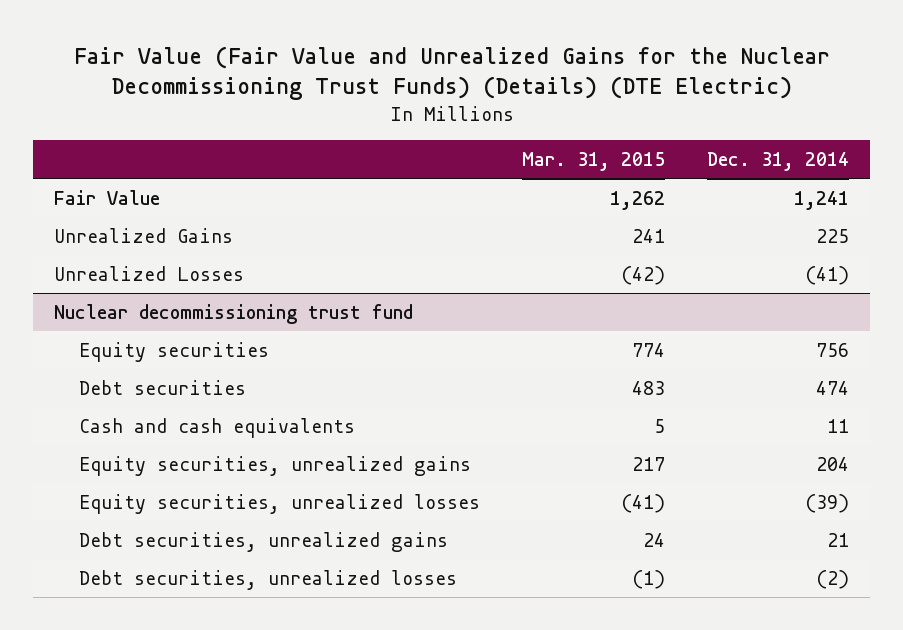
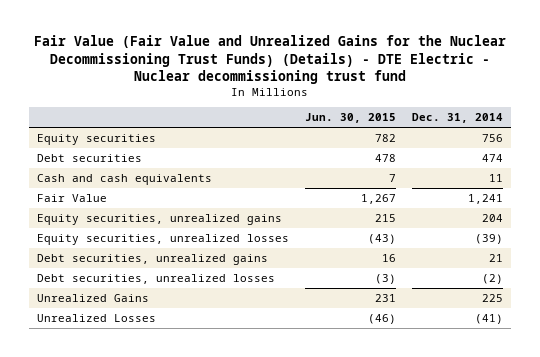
[73,45,830,101] Fair Value (Fair Value and Unrealized Gains for the Nuclear Decommissioning Trust Funds) (Details) (DTE Electric) -> [33,35,506,85] Fair Value (Fair Value and Unrealized Gains for the Nuclear Decommissioning Trust Funds) (Details) - DTE Electric - Nuclear decommissioning trust fund
[522,152,666,172] Mar. 31, 2015 -> none
none -> [304,113,396,124] Jun. 30, 2015
[54,303,414,324] Nuclear decommissioning trust fund -> none
[54,189,161,205] Fair Value -> [37,193,108,202] Fair Value
[54,227,234,243] Unrealized Gains -> [37,293,150,302] Unrealized Gains
[54,265,245,281] Unrealized Losses -> [37,313,157,322] Unrealized Losses

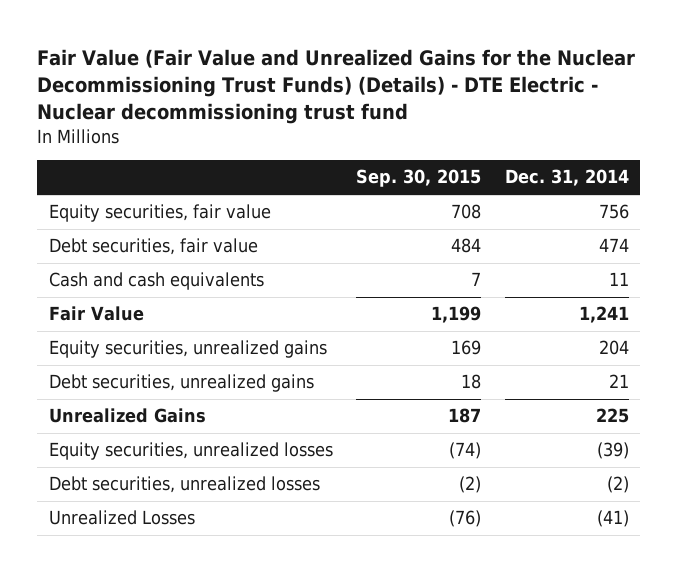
[304,113,396,124] Jun. 30, 2015 -> none
none -> [356,169,482,188] Sep. 30, 2015
[37,133,157,145] Equity securities -> [49,204,272,223] Equity securities, fair value
[37,153,143,162] Debt securities -> [49,238,259,256] Debt securities, fair value
[37,233,290,245] Equity securities, unrealized losses -> [49,442,334,461] Equity securities, unrealized losses
[37,273,276,284] Debt securities, unrealized losses -> [49,476,321,494] Debt securities, unrealized losses

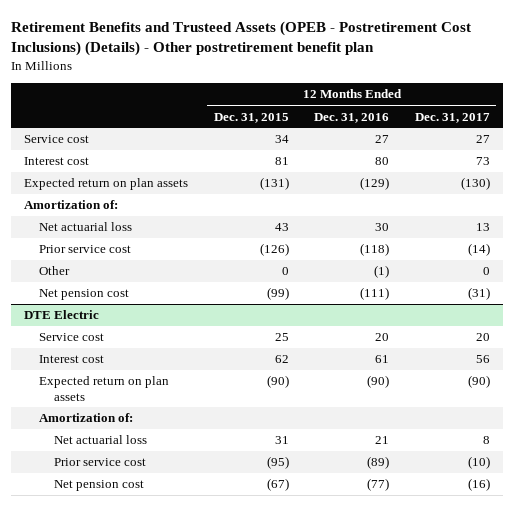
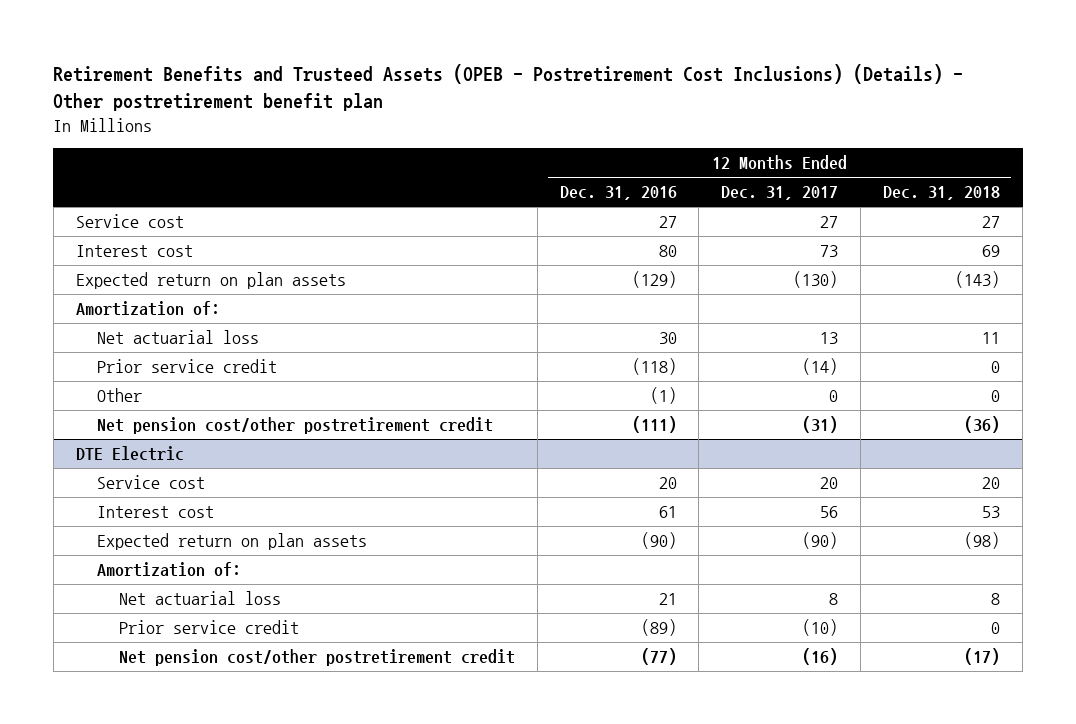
[213,112,289,123] Dec. 31, 2015 -> none
none -> [883,186,1001,201] Dec. 31, 2018
[39,245,132,254] Prior service cost -> [97,359,278,374] Prior service credit
[39,289,130,301] Net pension cost -> [97,417,494,435] Net pension cost/other postretirement credit
[54,458,147,467] Prior service cost -> [118,620,299,635] Prior service credit
[54,480,145,492] Net pension cost -> [118,649,515,667] Net pension cost/other postretirement credit

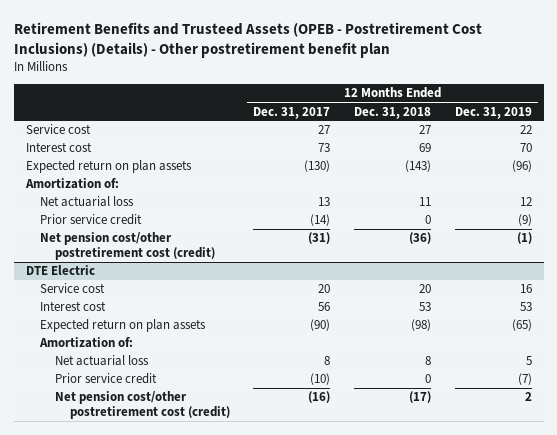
[559,186,677,201] Dec. 31, 2016 -> none
none -> [454,106,532,119] Dec. 31, 2019
[97,388,143,403] Other -> none
[97,417,494,435] Net pension cost/other postretirement credit -> [40,232,215,261] Net pension cost/other postretirement cost (credit)
[118,649,515,667] Net pension cost/other postretirement credit -> [54,391,230,420] Net pension cost/other postretirement cost (credit)

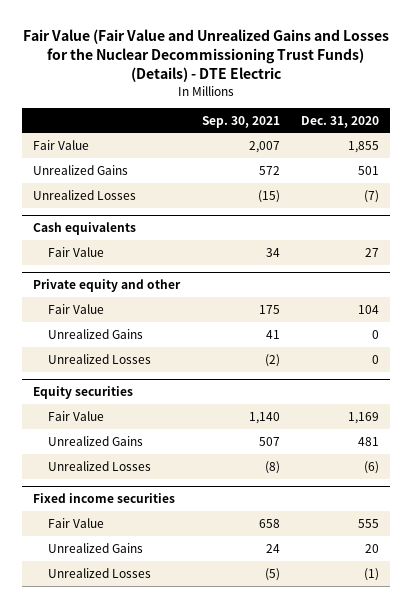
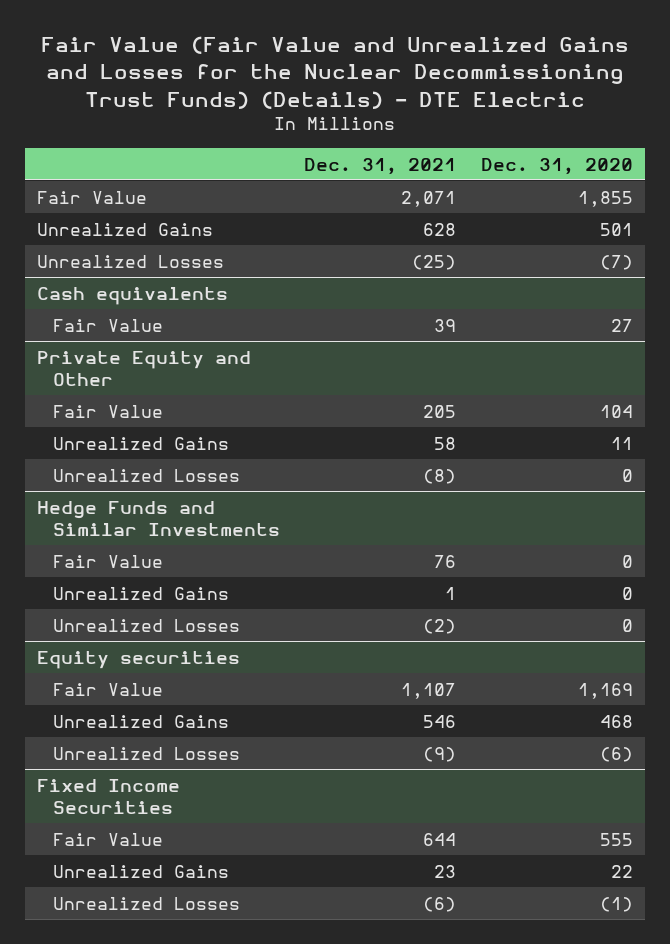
[201,115,280,128] Sep. 30, 2021 -> none
none -> [304,157,457,175] Dec. 31, 2021
[32,279,181,293] Private equity and other -> [37,350,252,386] Private Equity and Other
none -> [52,436,229,450] Unrealized Gains
none -> [52,468,240,482] Unrealized Losses
none -> [37,500,280,536] Hedge Funds and Similar Investments
none -> [52,554,163,568] Fair Value
[358,436,380,446] 481 -> [599,714,633,728] 468
[32,493,175,504] Fixed income securities -> [37,778,181,814] Fixed Income Securities
[365,543,380,553] 20 -> [610,864,633,878] 22

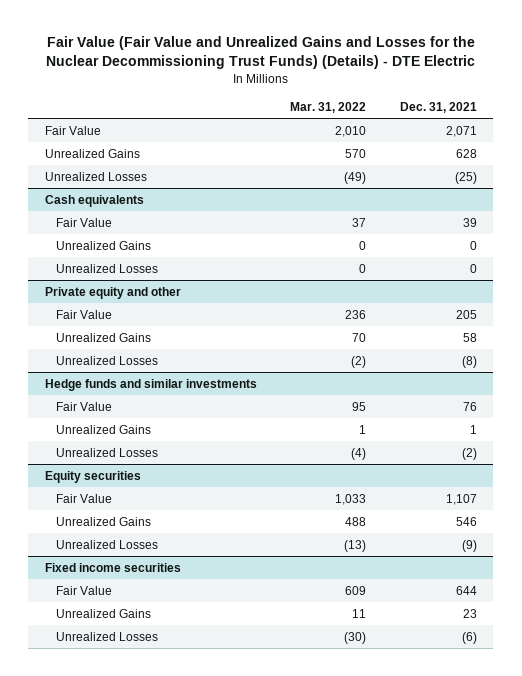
[480,157,633,175] Dec. 31, 2020 -> none
none -> [290,102,367,114] Mar. 31, 2022
none -> [56,240,152,250] Unrealized Gains
none -> [56,263,159,273] Unrealized Losses
[37,350,252,386] Private Equity and Other -> [45,286,182,299] Private equity and other
[37,500,280,536] Hedge Funds and Similar Investments -> [45,378,258,391] Hedge funds and similar investments
[37,778,181,814] Fixed Income Securities -> [45,562,182,572] Fixed income securities

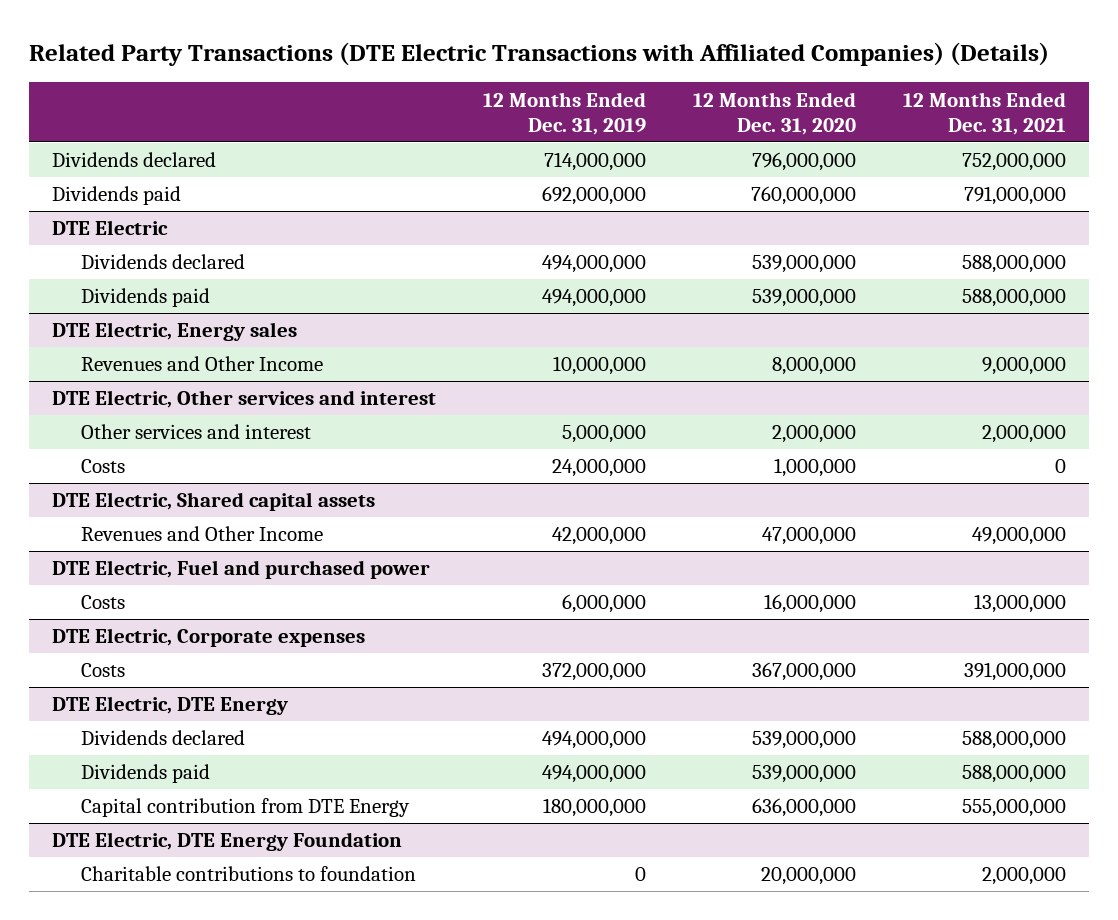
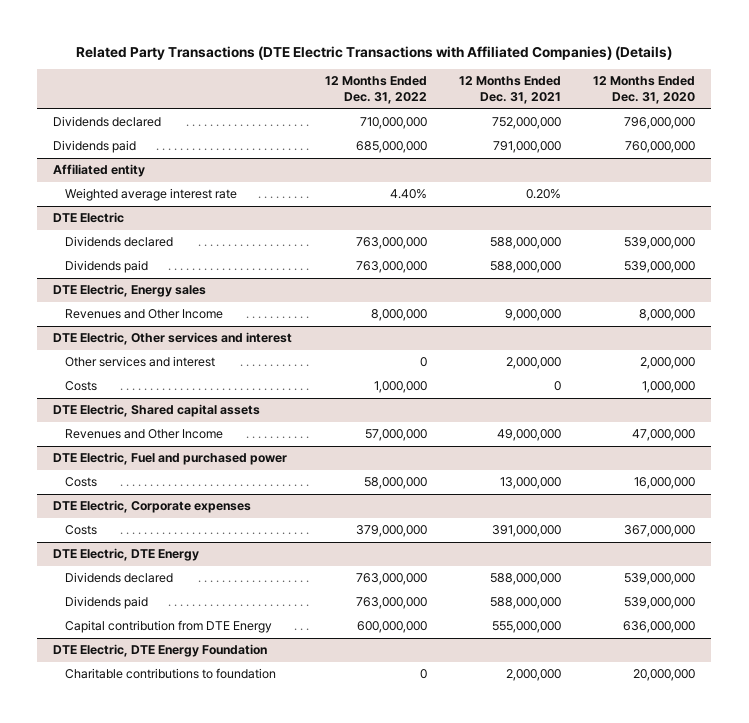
[482,91,646,136] 12 Months Ended Dec. 31, 2019 -> none
none -> [324,76,427,105] 12 Months Ended Dec. 31, 2022
none -> [53,164,146,178] Affiliated entity
none -> [65,188,238,202] Weighted average interest rate

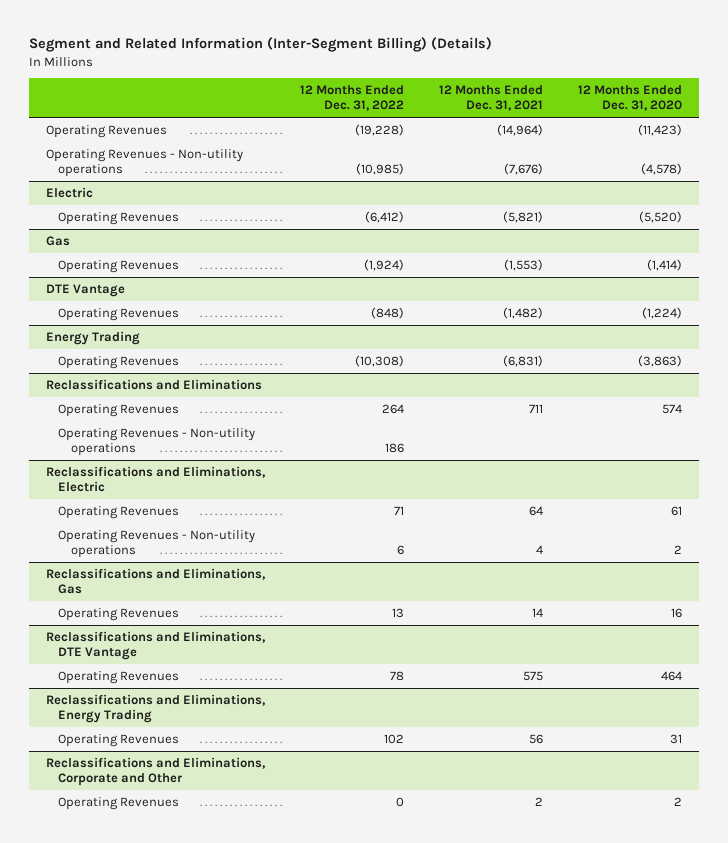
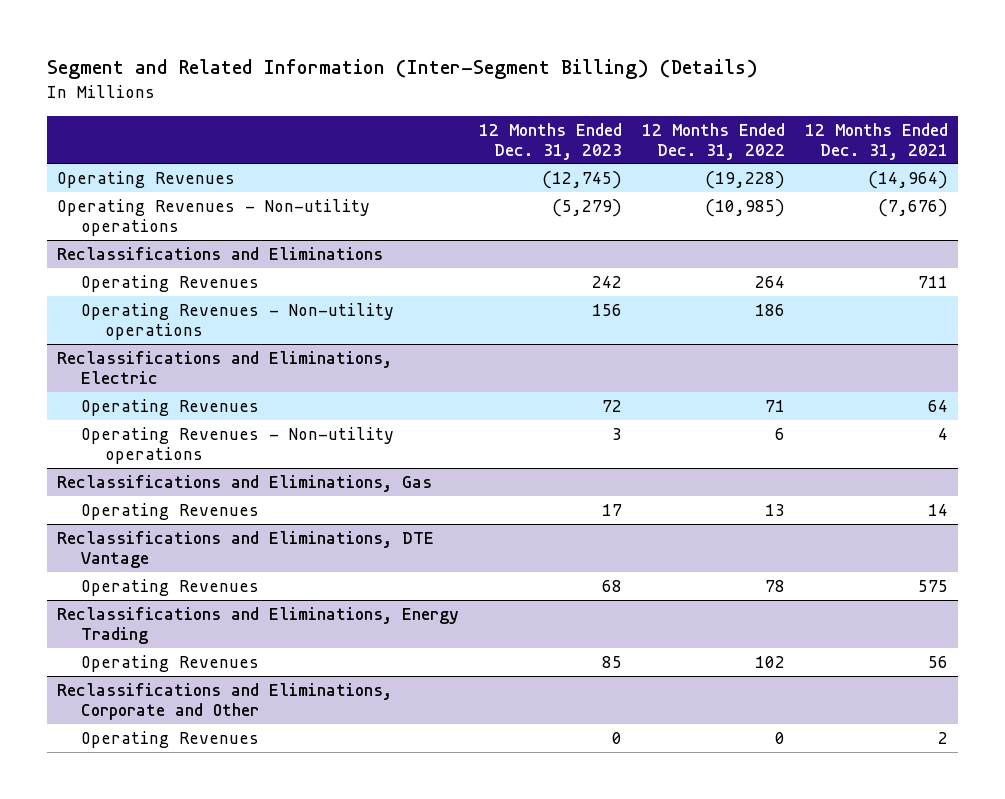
[577,85,682,112] 12 Months Ended Dec. 31, 2020 -> none
none -> [479,122,623,160] 12 Months Ended Dec. 31, 2023
[46,186,94,198] Electric -> none
[58,211,180,225] Operating Revenues -> none
[46,235,71,246] Gas -> none
[58,259,180,273] Operating Revenues -> none
[46,283,126,297] DTE Vantage -> none
[58,307,180,321] Operating Revenues -> none
[46,330,141,345] Energy Trading -> none
[58,355,180,369] Operating Revenues -> none

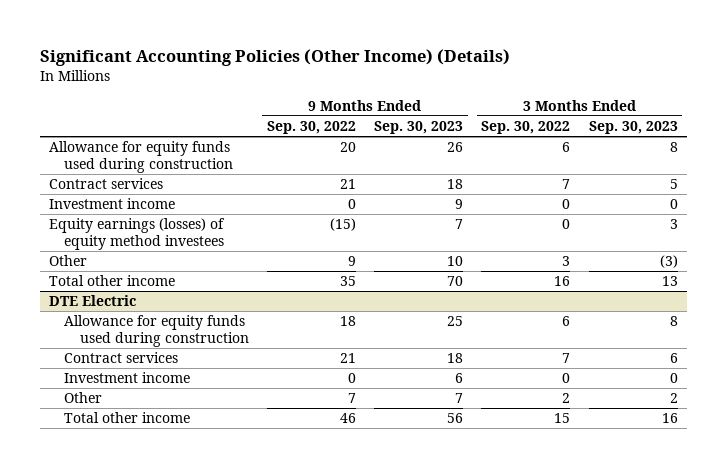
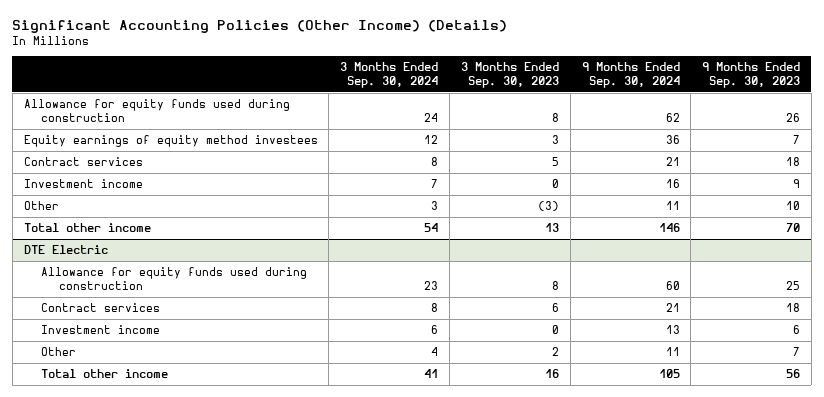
[266,121,356,135] Sep. 30, 2022 -> none
[481,121,571,135] Sep. 30, 2022 -> none
none -> [340,61,439,89] 3 Months Ended Sep. 30, 2024
none -> [581,61,680,89] 9 Months Ended Sep. 30, 2024
none -> [23,135,318,148] Equity earnings of equity method investees
[49,218,226,251] Equity earnings (losses) of equity method investees -> none

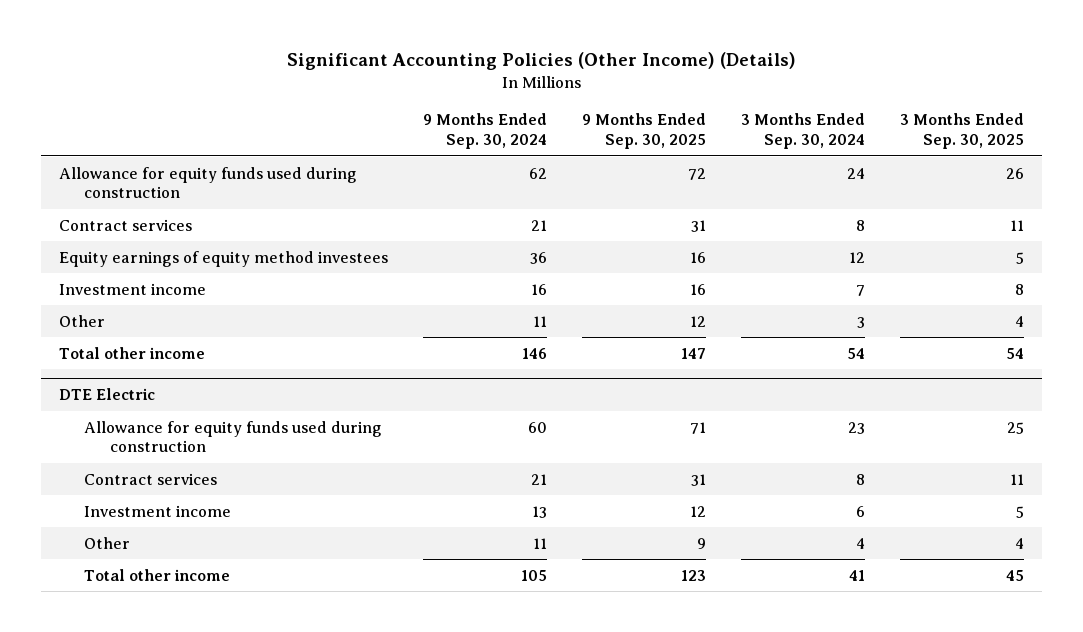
[460,61,559,89] 3 Months Ended Sep. 30, 2023 -> none
[702,61,801,89] 9 Months Ended Sep. 30, 2023 -> none
none -> [582,113,707,149] 9 Months Ended Sep. 30, 2025
none -> [900,113,1025,149] 3 Months Ended Sep. 30, 2025
[23,135,318,148] Equity earnings of equity method investees -> [58,250,388,267] Equity earnings of equity method investees

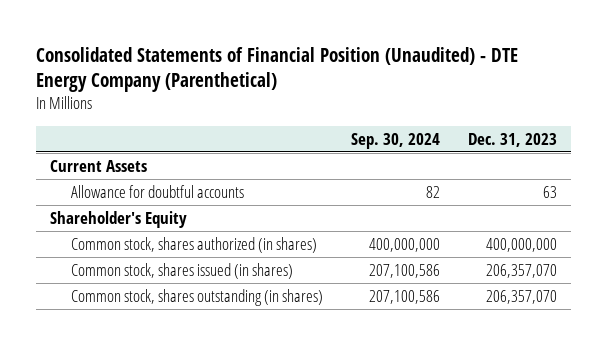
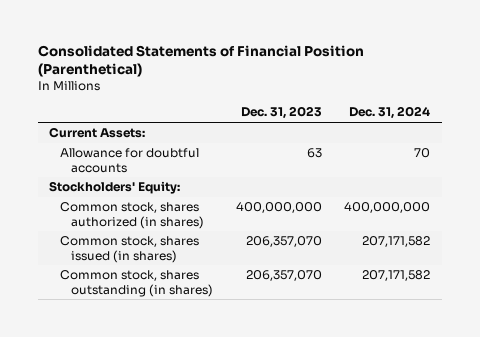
[36,46,519,93] Consolidated Statements of Financial Position (Unaudited) - DTE Energy Company (Parenthetical) -> [37,45,364,78] Consolidated Statements of Financial Position (Parenthetical)
[350,132,440,149] Sep. 30, 2024 -> none
none -> [349,106,431,120] Dec. 31, 2024
[50,159,148,172] Current Assets -> [49,127,146,139] Current Assets:
[50,210,188,228] Shareholder's Equity -> [49,181,181,195] Stockholders' Equity:

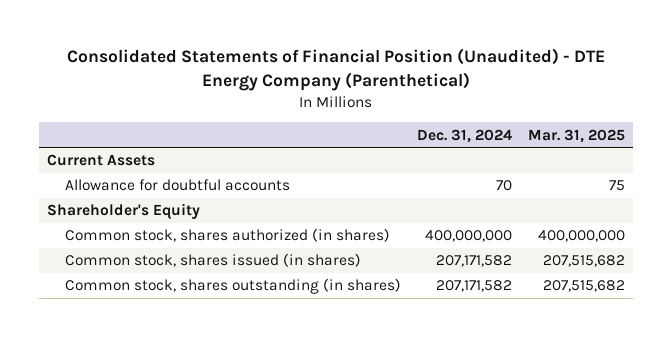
[37,45,364,78] Consolidated Statements of Financial Position (Parenthetical) -> [66,48,605,92] Consolidated Statements of Financial Position (Unaudited) - DTE Energy Company (Parenthetical)
[240,106,322,120] Dec. 31, 2023 -> none
none -> [528,128,626,143] Mar. 31, 2025
[49,127,146,139] Current Assets: -> [46,154,155,167] Current Assets
[49,181,181,195] Stockholders' Equity: -> [46,203,200,220] Shareholder's Equity

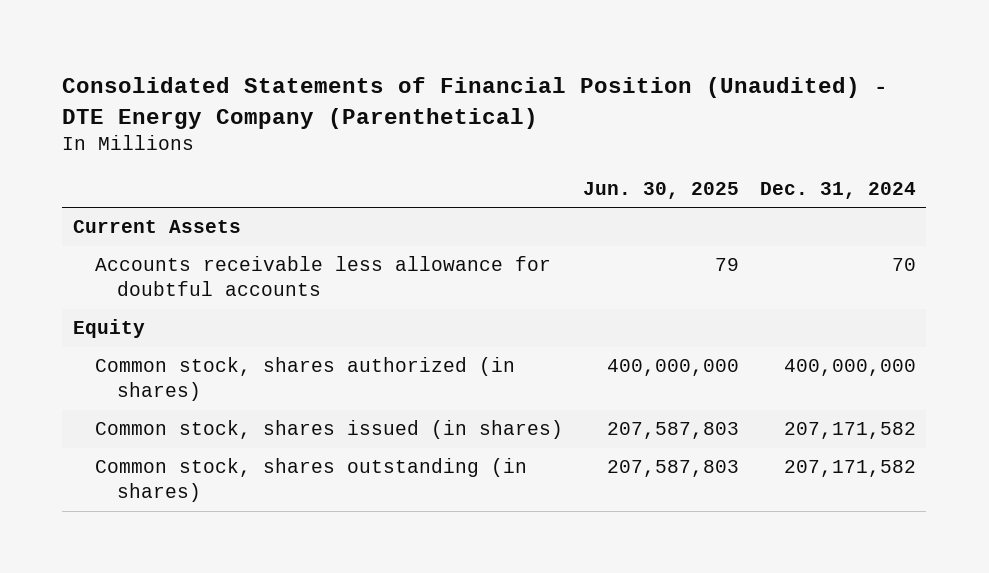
[528,128,626,143] Mar. 31, 2025 -> none
none -> [583,182,740,200] Jun. 30, 2025
[65,179,291,192] Allowance for doubtful accounts -> [95,256,552,297] Accounts receivable less allowance for doubtful accounts
[46,203,200,220] Shareholder's Equity -> [72,319,145,339] Equity

